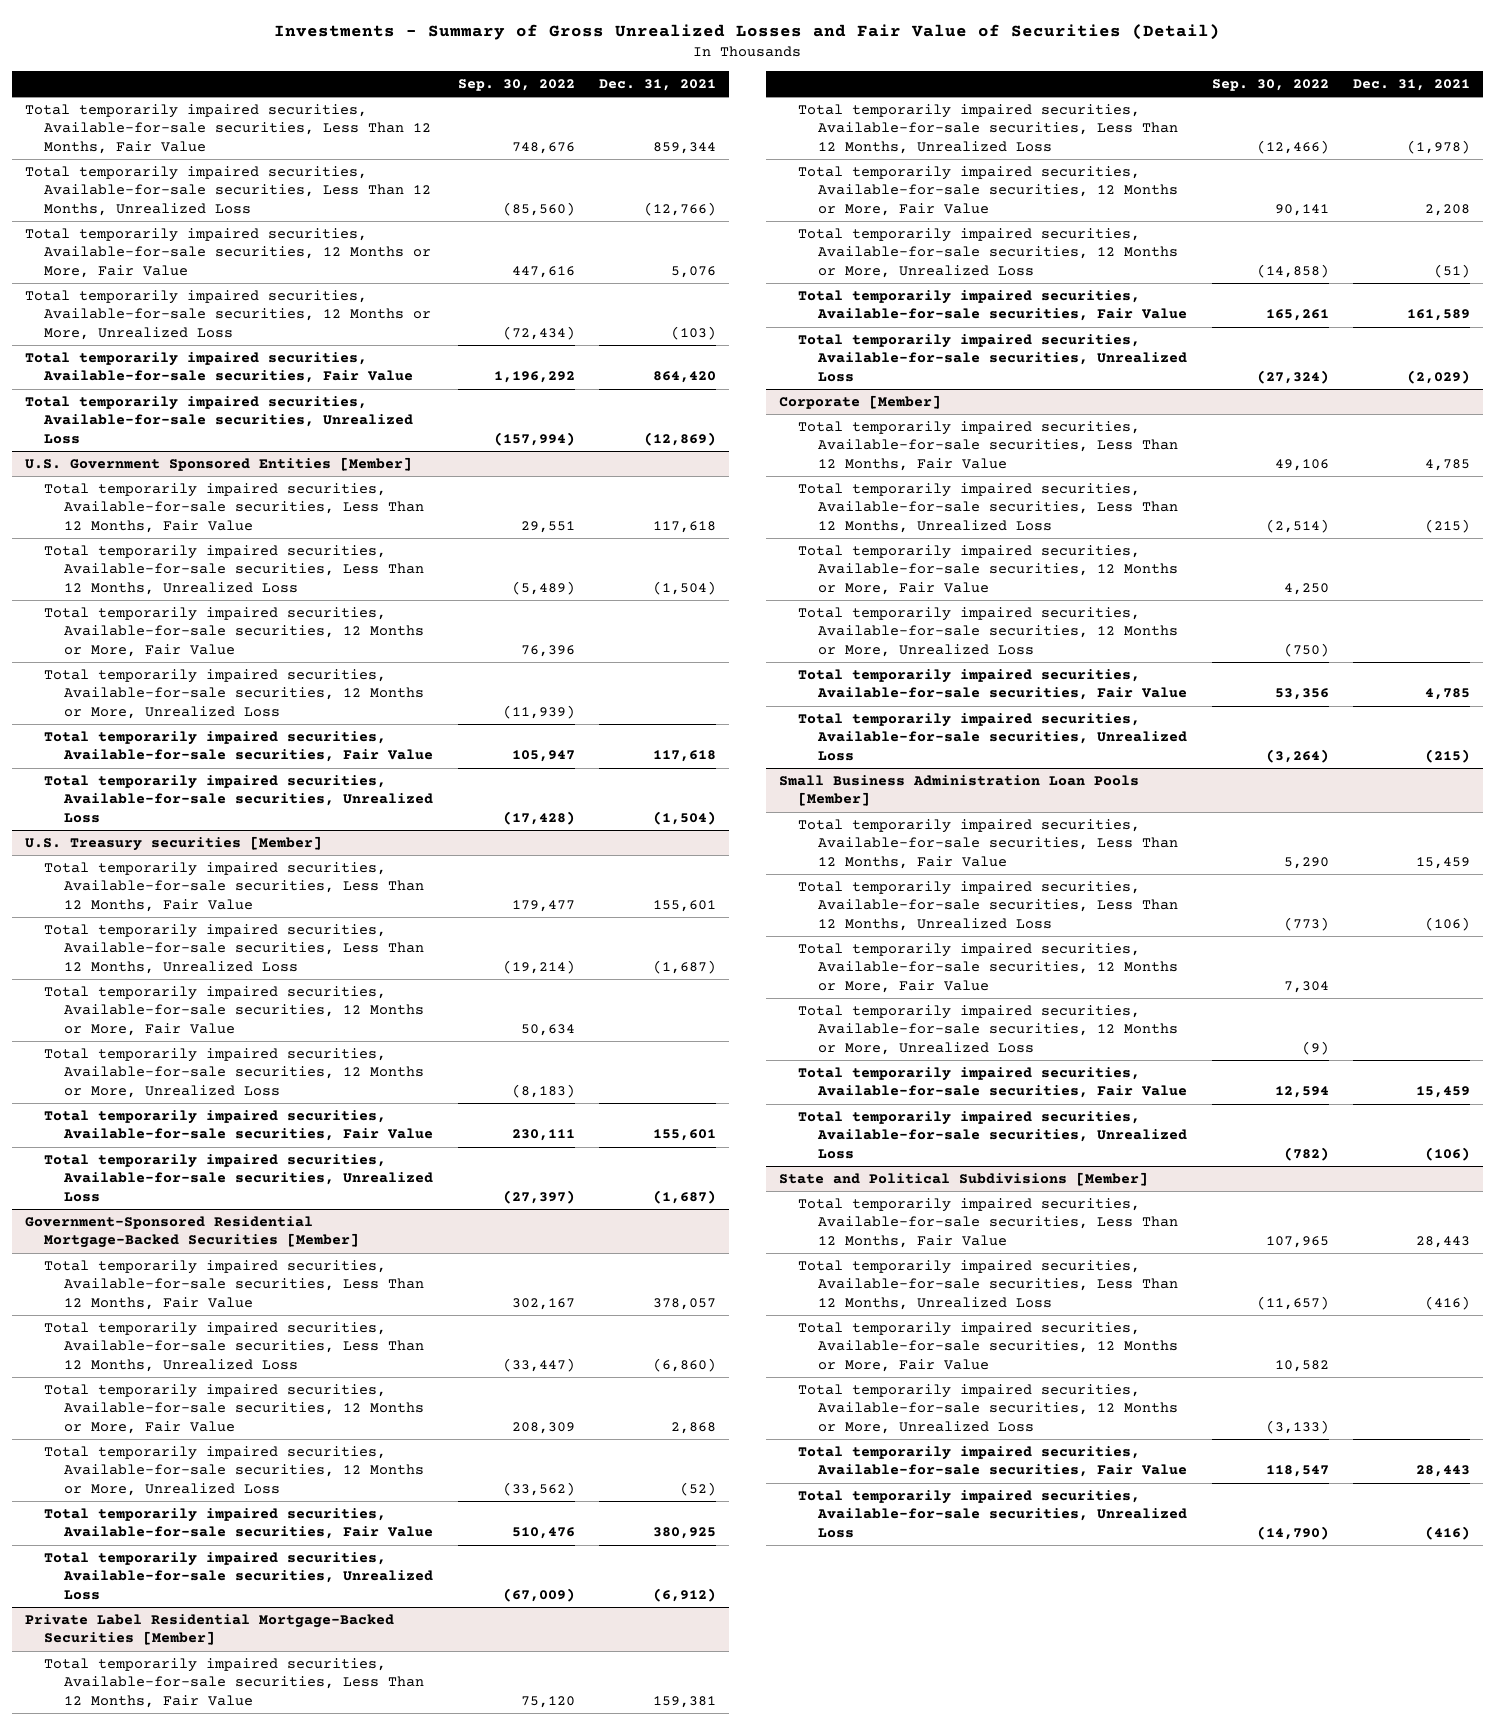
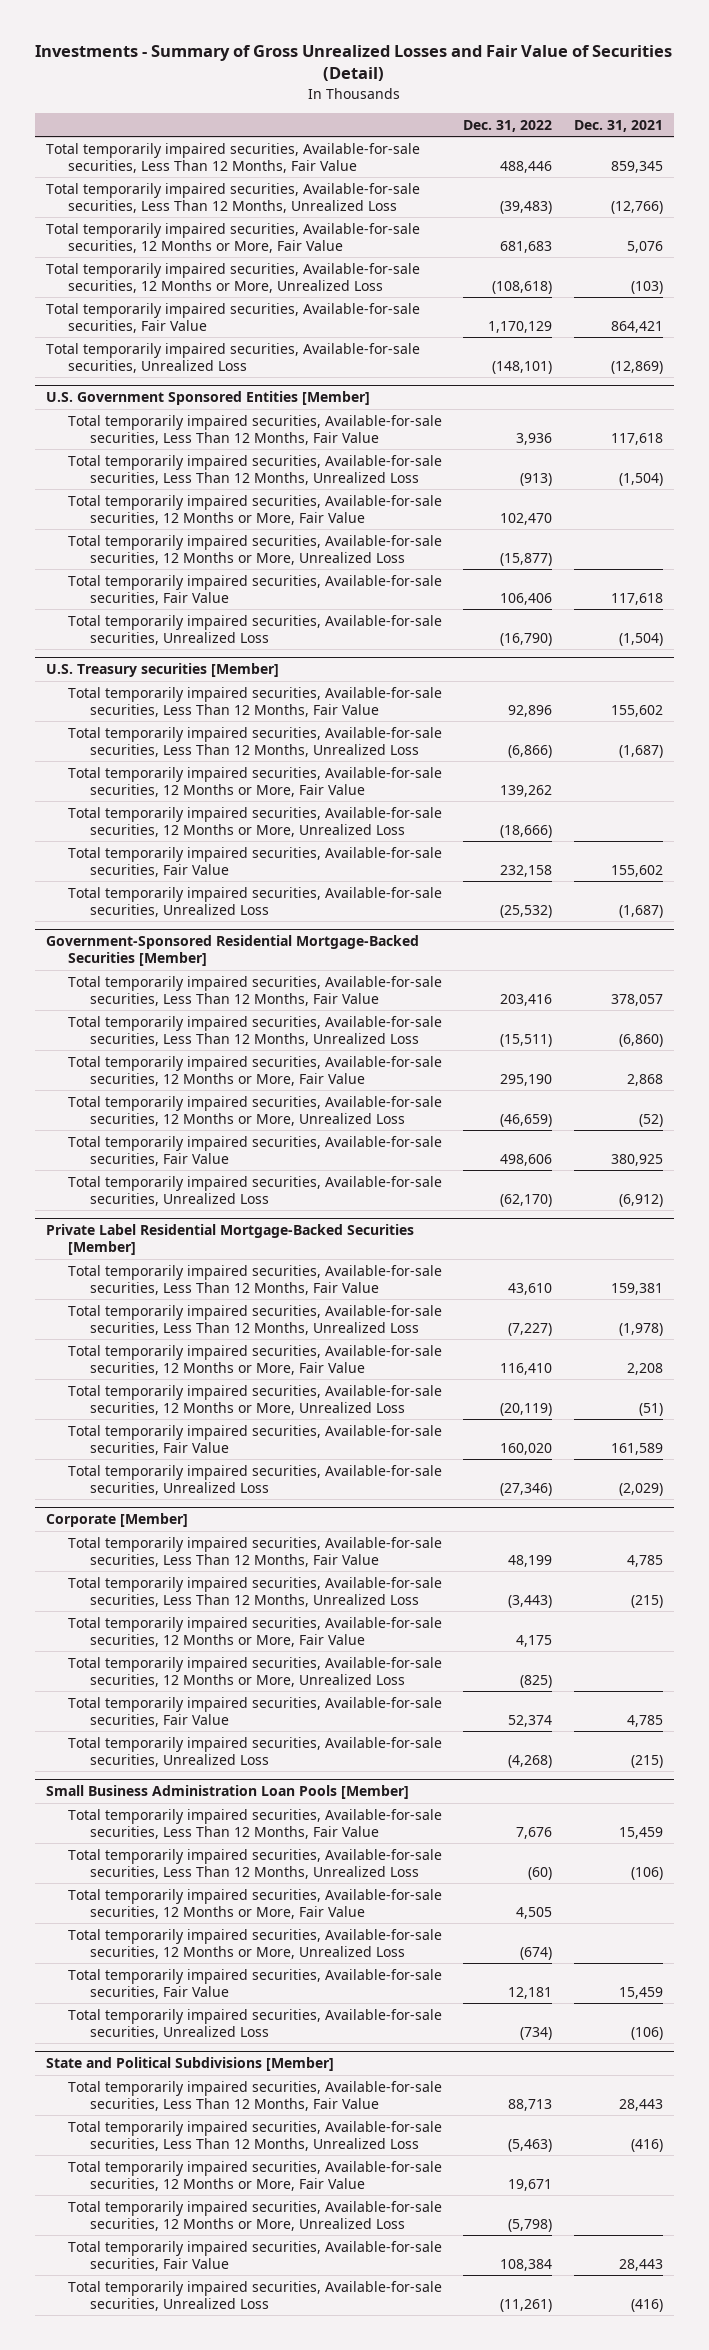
[457,79,575,92] Sep. 30, 2022 -> none
none -> [463,119,553,132] Dec. 31, 2022
[653,141,717,154] 859,344 -> [610,160,663,173] 859,345
[653,371,717,384] 864,420 -> [610,320,663,333] 864,421
[653,899,717,912] 155,601 -> [610,704,663,717] 155,602
[653,1129,717,1142] 155,601 -> [610,864,663,877] 155,602

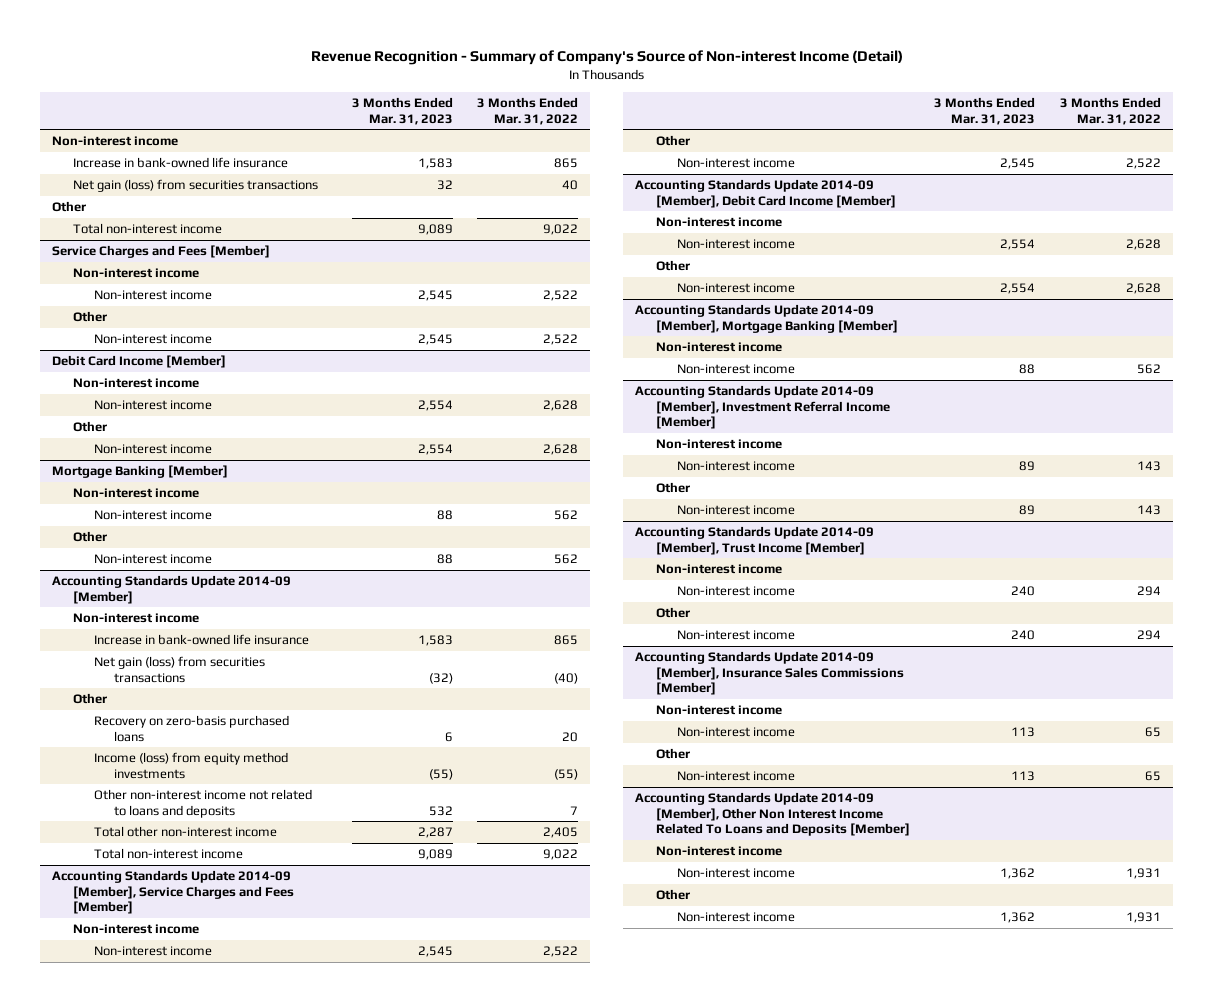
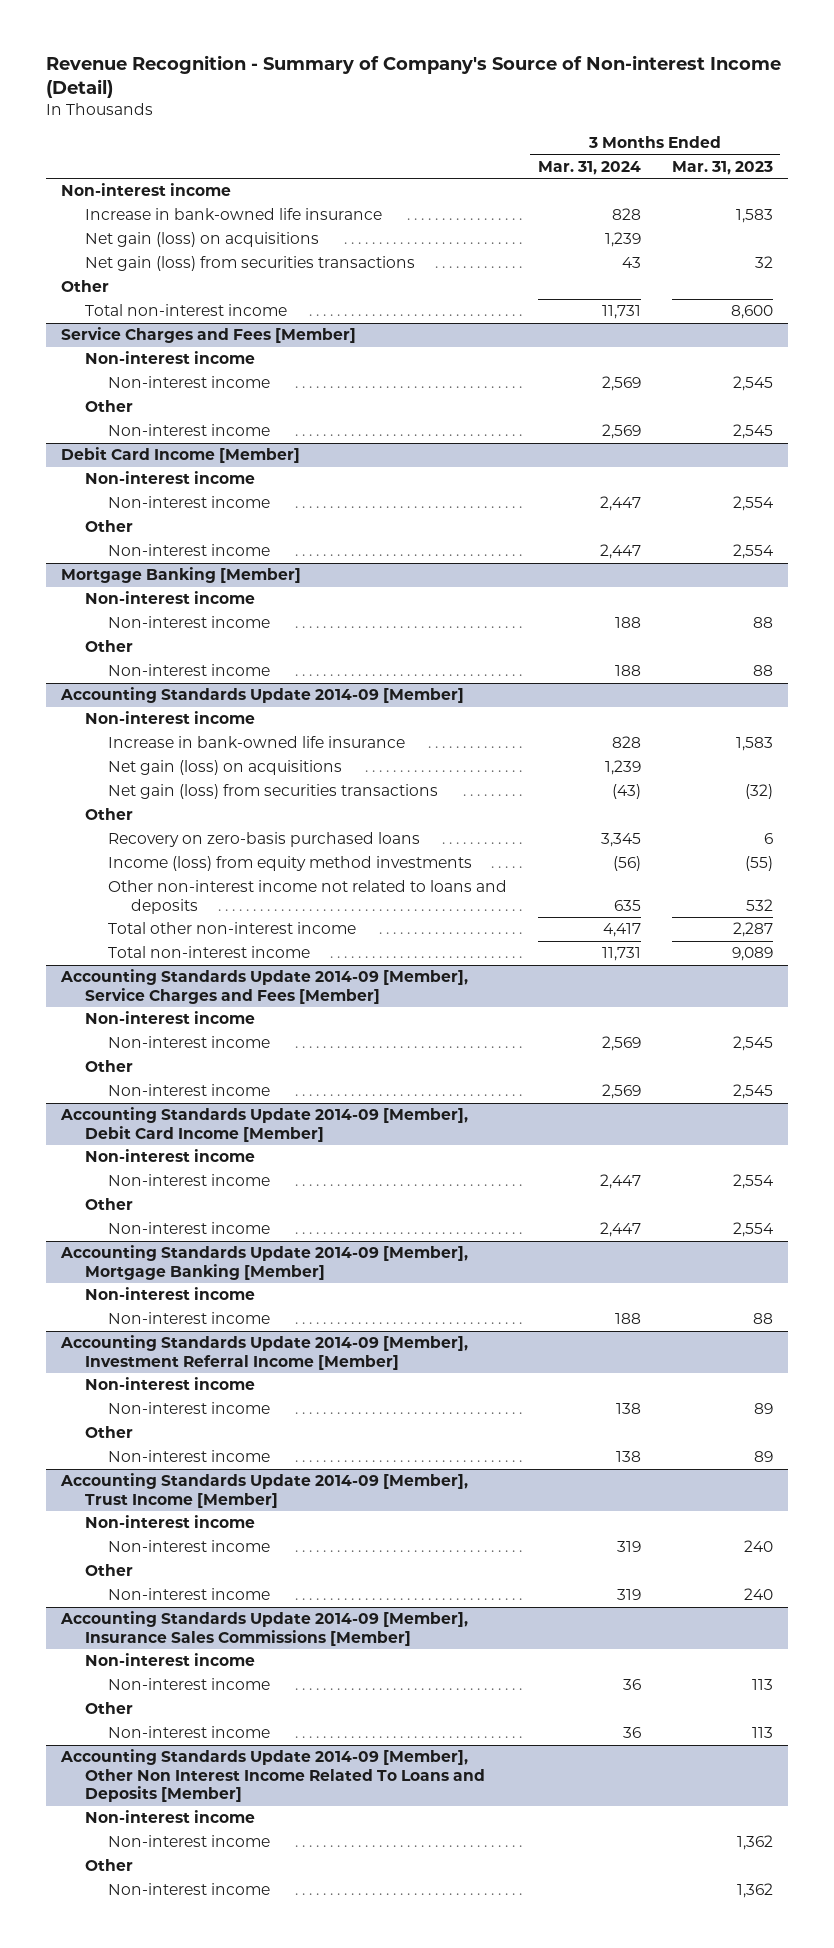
[476,97,578,125] 3 Months Ended Mar. 31, 2022 -> none
none -> [537,160,641,175] Mar. 31, 2024
none -> [84,232,319,248] Net gain (loss) on acquisitions
[417,224,453,236] 9,089 -> [730,305,773,320] 8,600
none -> [108,760,343,776] Net gain (loss) on acquisitions

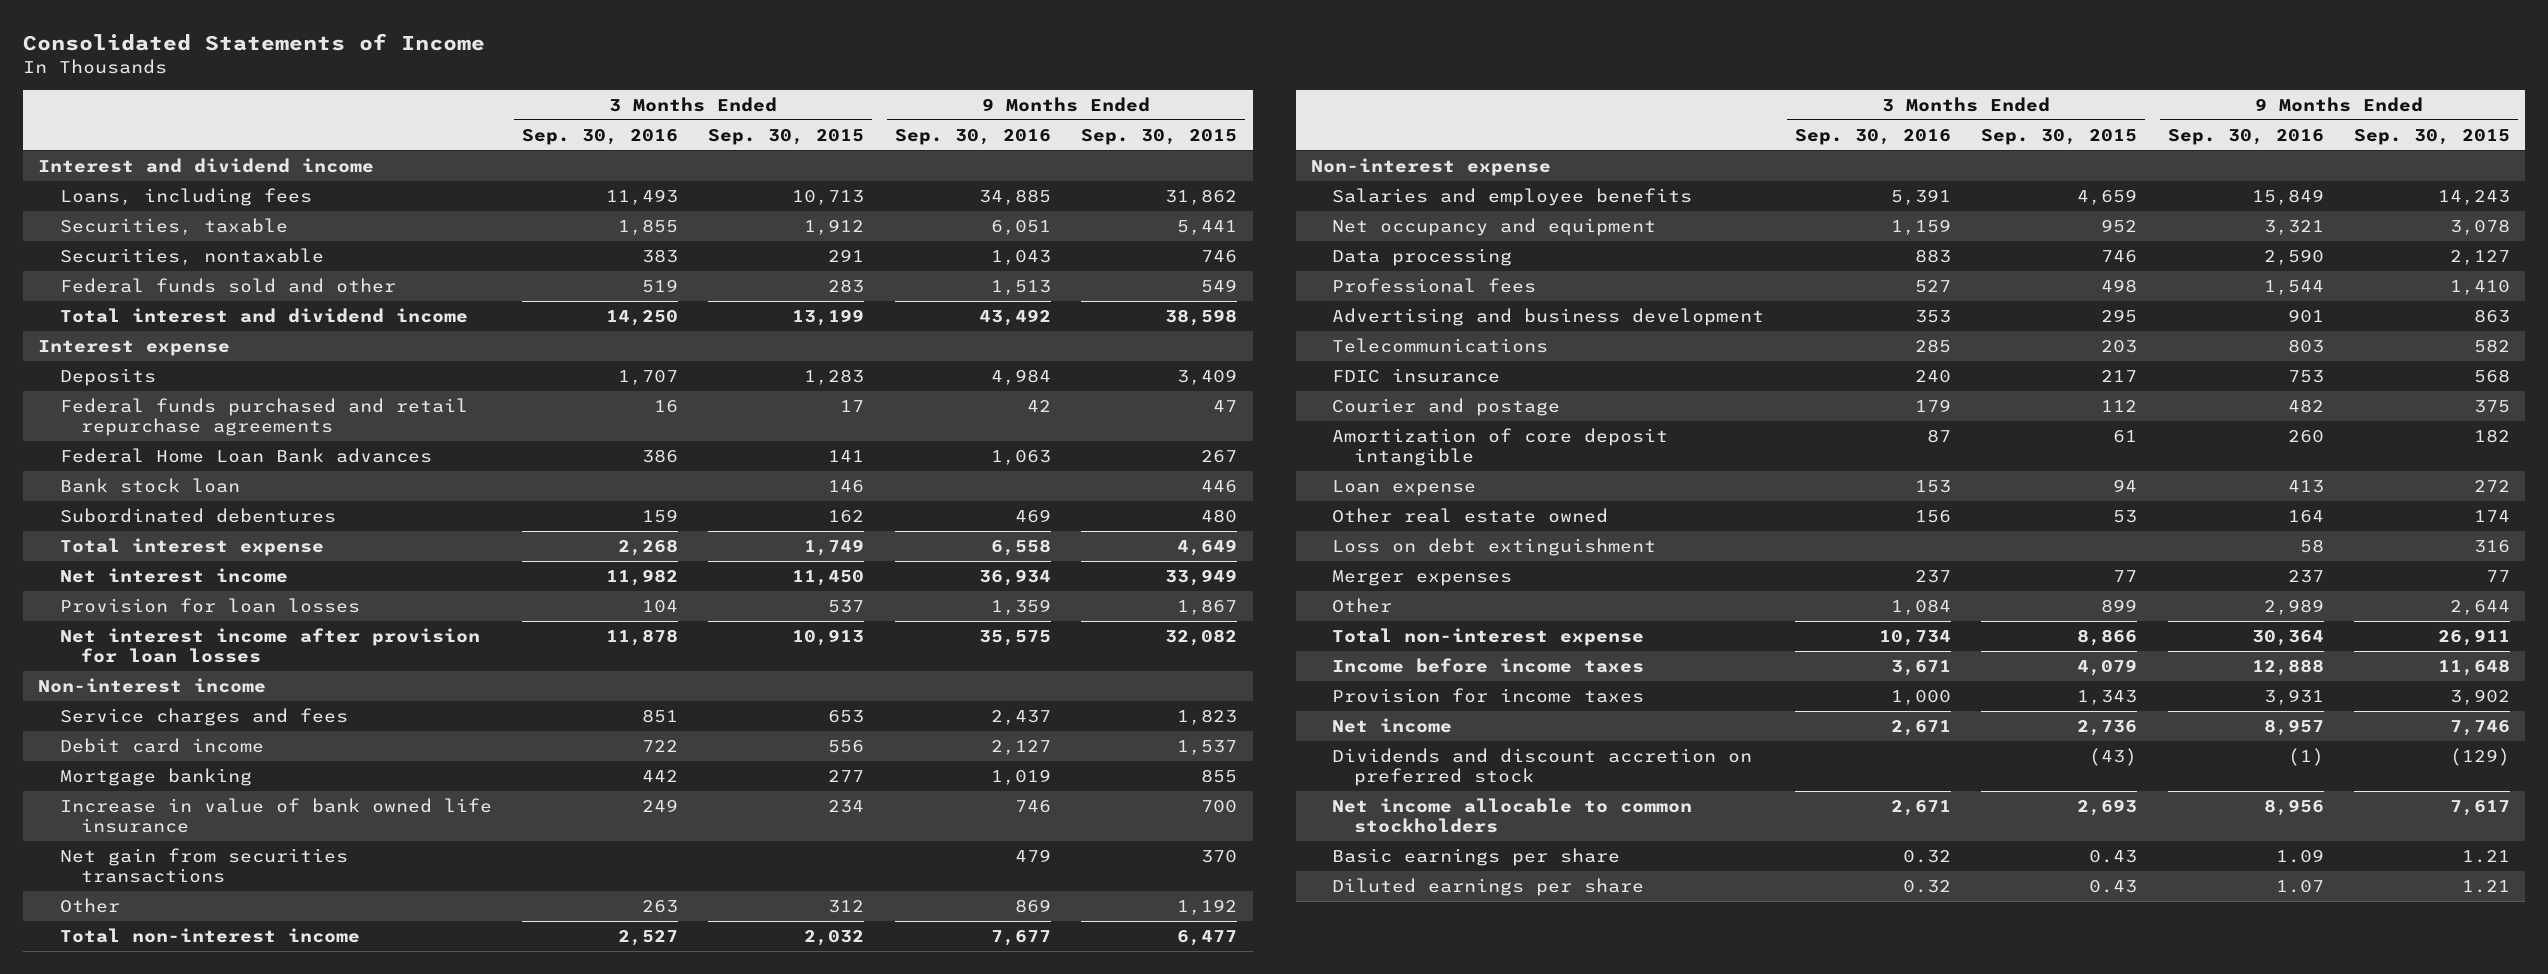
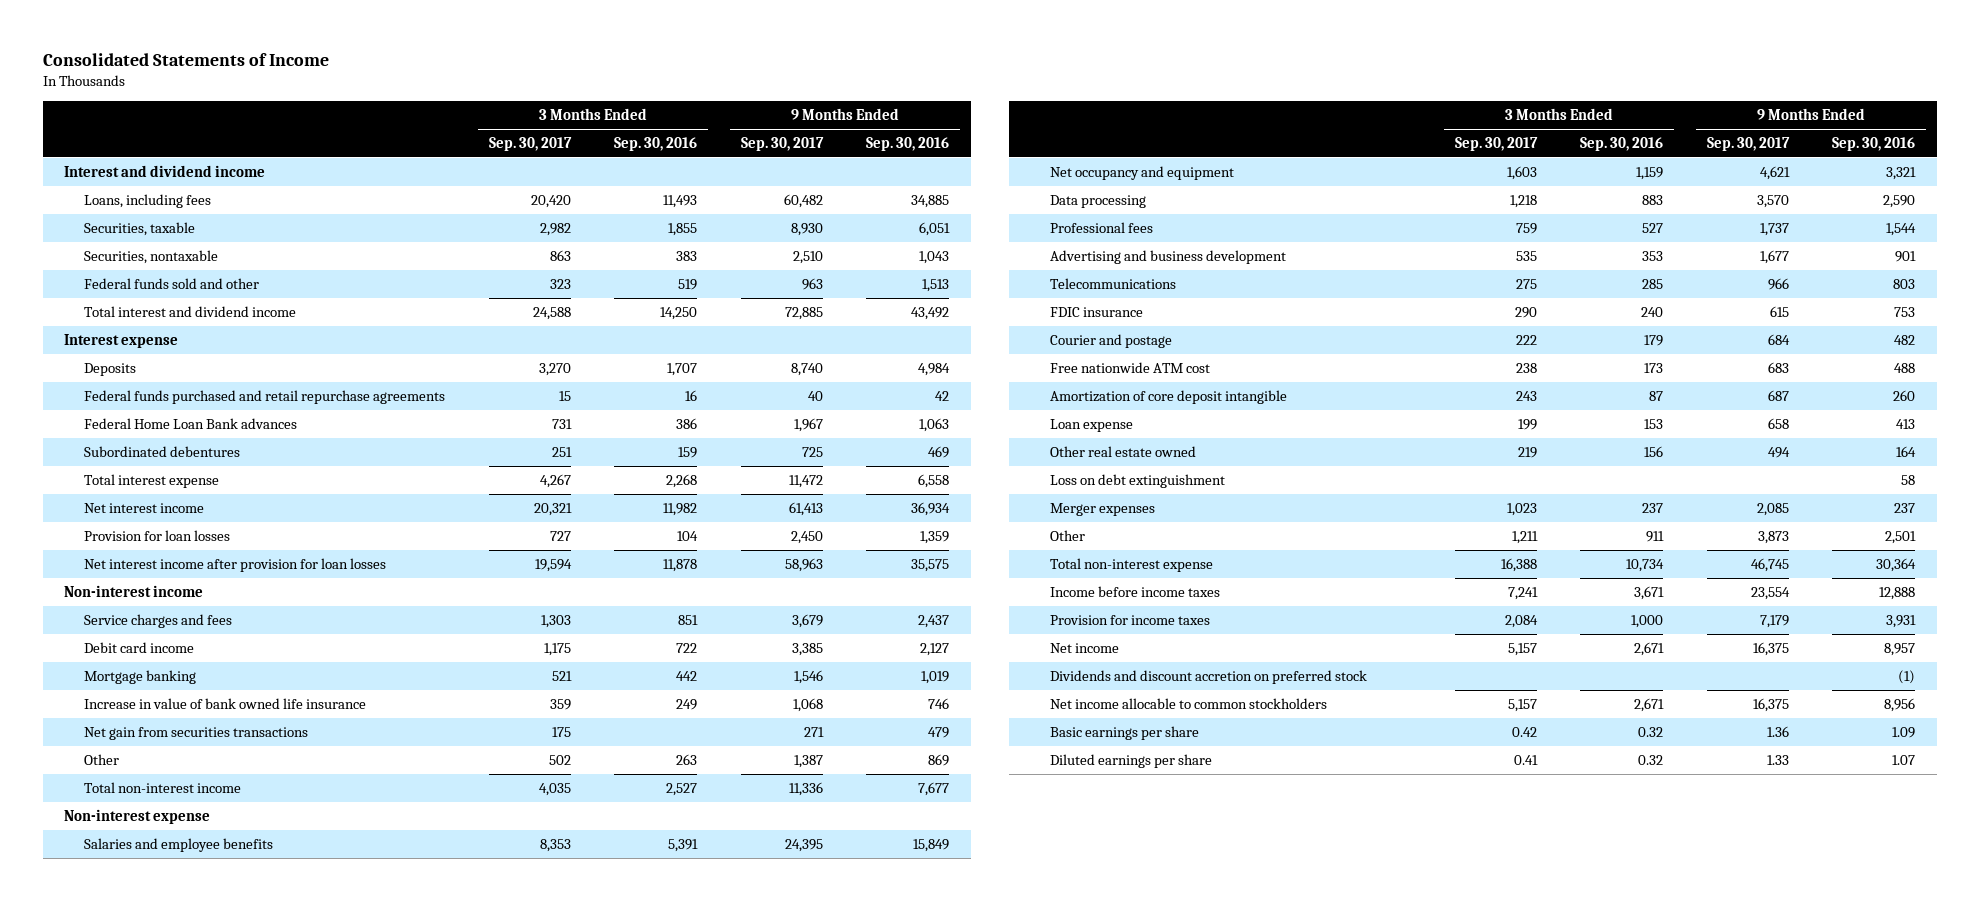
[708,128,865,145] Sep. 30, 2015 -> none
[1081,128,1238,145] Sep. 30, 2015 -> none
none -> [488,137,572,152] Sep. 30, 2017
none -> [740,137,824,152] Sep. 30, 2017
[59,477,240,493] Bank stock loan -> none
none -> [1050,361,1211,373] Free nationwide ATM cost
[1890,598,1951,615] 1,084 -> [1646,530,1665,542] 911
[2263,598,2324,615] 2,989 -> [1885,530,1917,544] 2,501

